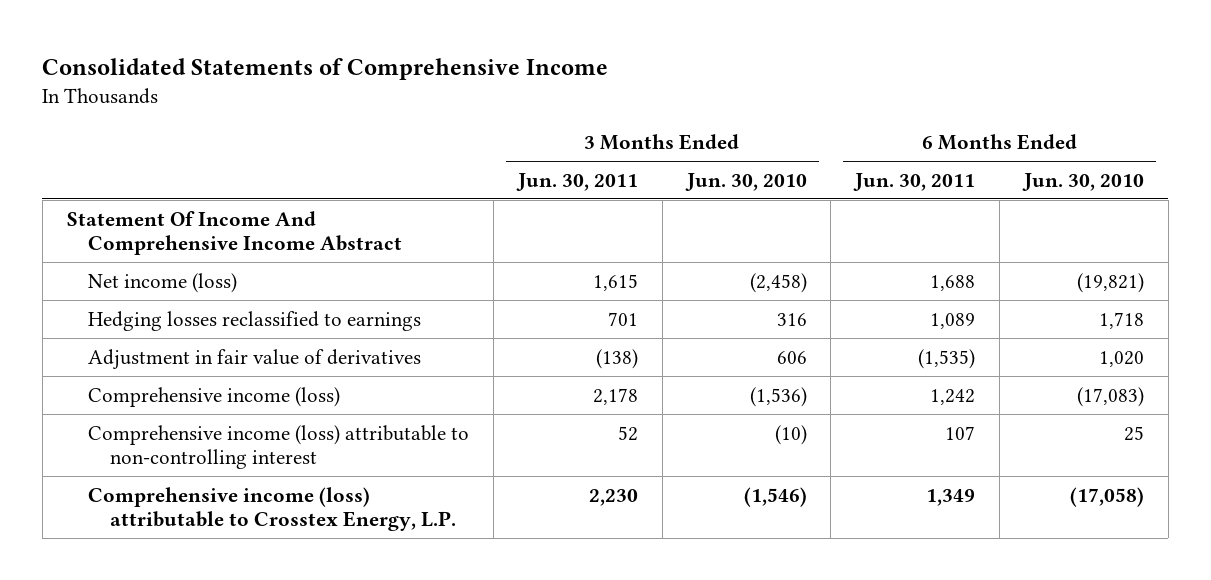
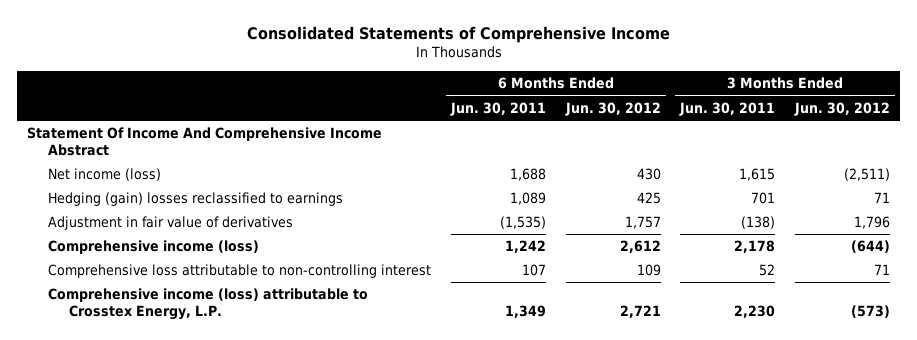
[684,172,807,191] Jun. 30, 2010 -> none
[1021,172,1144,191] Jun. 30, 2010 -> none
none -> [564,101,661,116] Jun. 30, 2012
none -> [793,101,890,116] Jun. 30, 2012
[88,310,422,331] Hedging losses reclassified to earnings -> [48,192,344,207] Hedging (gain) losses reclassified to earnings
[88,424,470,470] Comprehensive income (loss) attributable to non-controlling interest -> [48,264,432,279] Comprehensive loss attributable to non-controlling interest

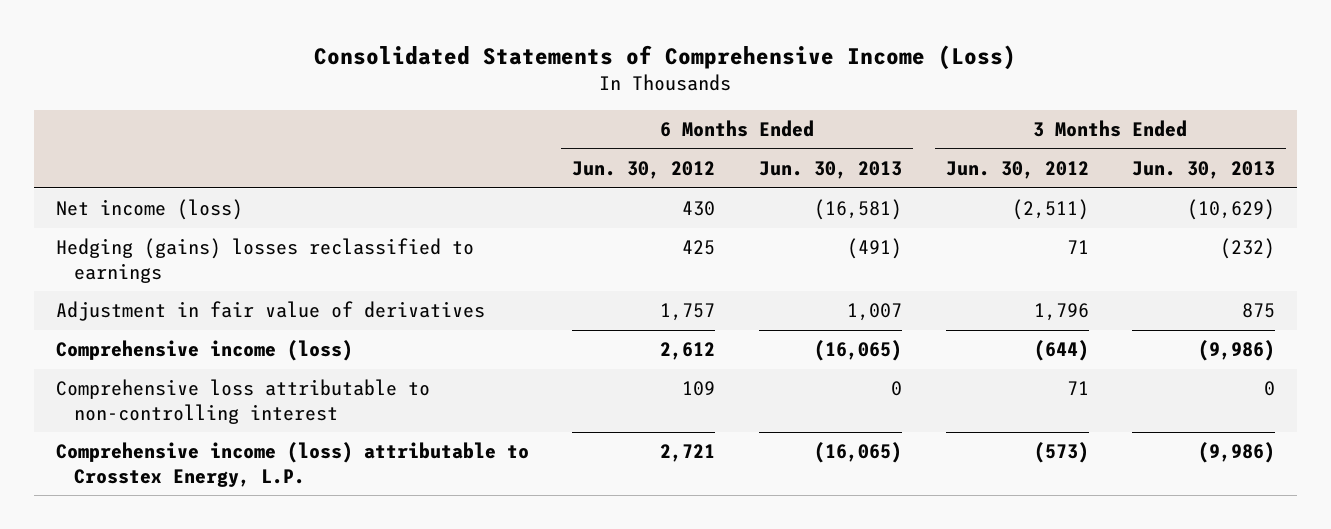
[246,25,670,43] Consolidated Statements of Comprehensive Income -> [314,45,1017,71] Consolidated Statements of Comprehensive Income (Loss)
[450,101,547,116] Jun. 30, 2011 -> none
[679,101,776,116] Jun. 30, 2011 -> none
none -> [758,160,902,179] Jun. 30, 2013
none -> [1132,160,1276,179] Jun. 30, 2013
[27,127,383,156] Statement Of Income And Comprehensive Income Abstract -> none
[48,192,344,207] Hedging (gain) losses reclassified to earnings -> [55,238,474,283] Hedging (gains) losses reclassified to earnings

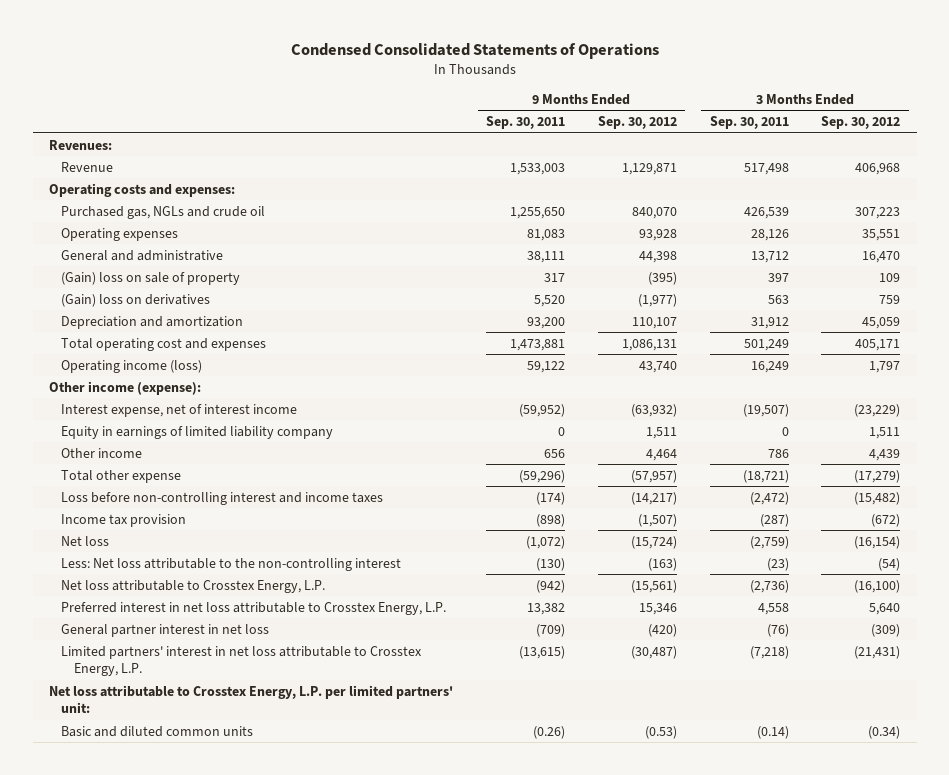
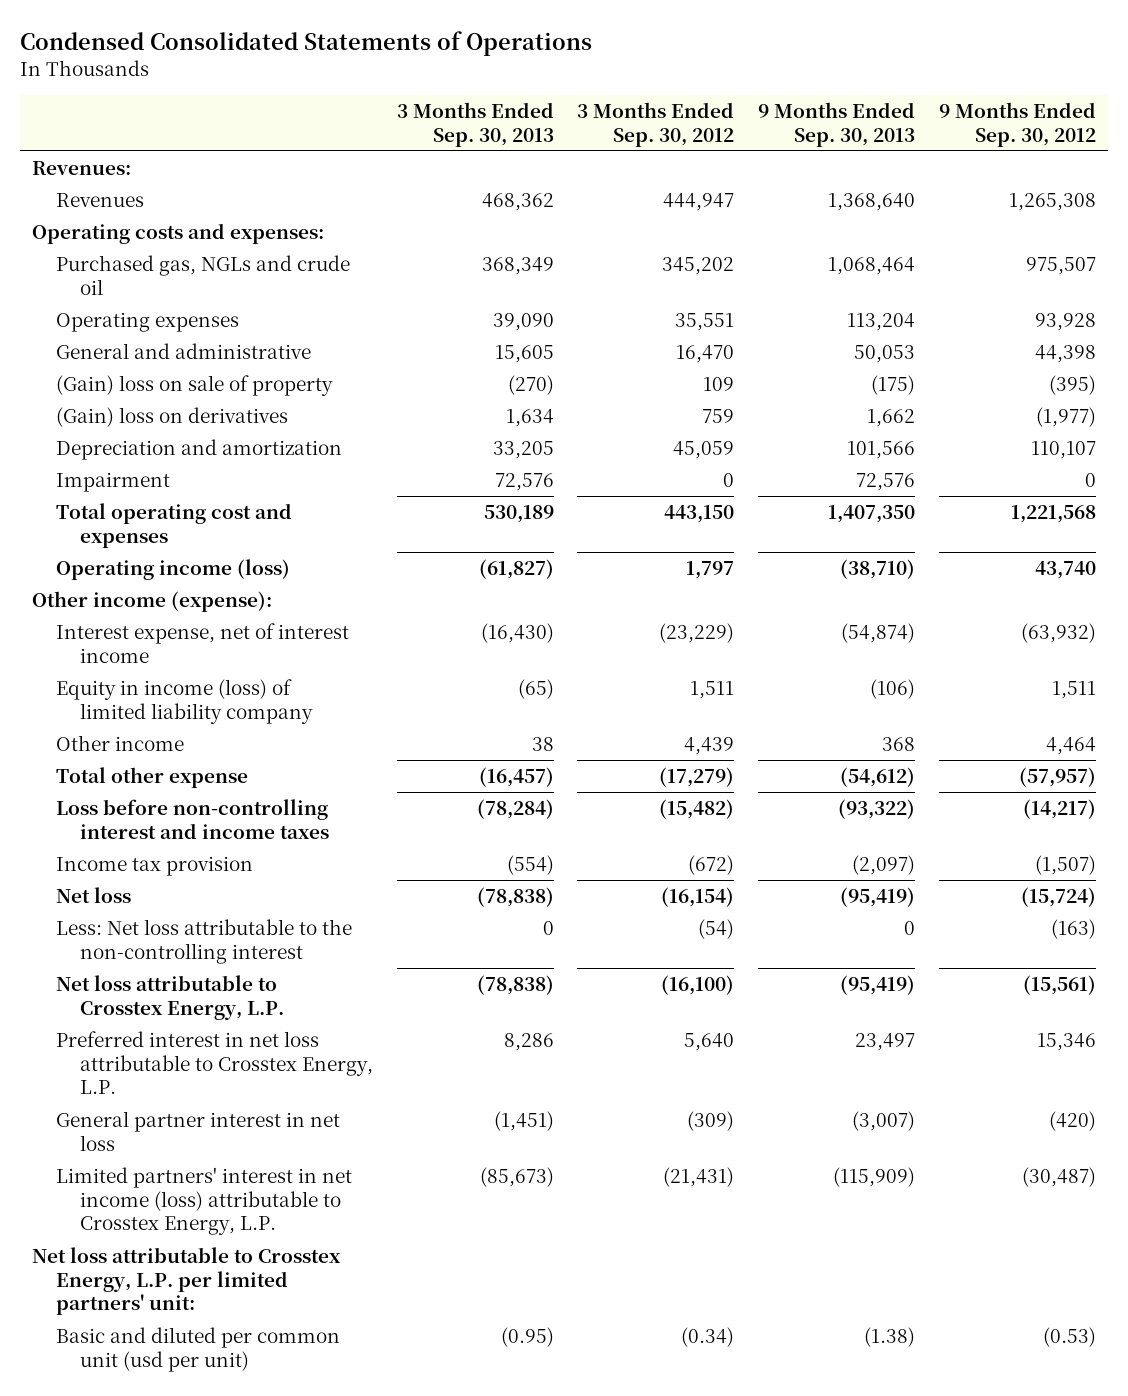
[485,116,565,130] Sep. 30, 2011 -> none
[709,116,789,130] Sep. 30, 2011 -> none
none -> [396,102,554,147] 3 Months Ended Sep. 30, 2013
none -> [758,102,916,147] 9 Months Ended Sep. 30, 2013
[61,161,114,172] Revenue -> none
none -> [55,193,144,208] Revenues
[631,206,677,219] 840,070 -> [1025,257,1096,276] 975,507
[855,206,901,219] 307,223 -> [662,257,735,276] 345,202
none -> [55,472,170,493] Impairment
[621,338,677,351] 1,086,131 -> [1010,505,1096,524] 1,221,568
[855,338,901,351] 405,171 -> [664,505,735,524] 443,150
[61,425,334,439] Equity in earnings of limited liability company -> [55,679,313,724] Equity in income (loss) of limited liability company
[61,645,423,677] Limited partners' interest in net loss attributable to Crosstex Energy, L.P. -> [55,1167,352,1236] Limited partners' interest in net income (loss) attributable to Crosstex Energy, L.P.
[61,725,254,737] Basic and diluted common units -> [55,1327,340,1372] Basic and diluted per common unit (usd per unit)

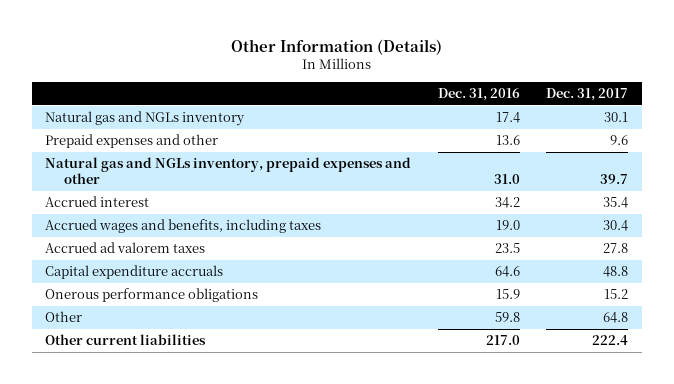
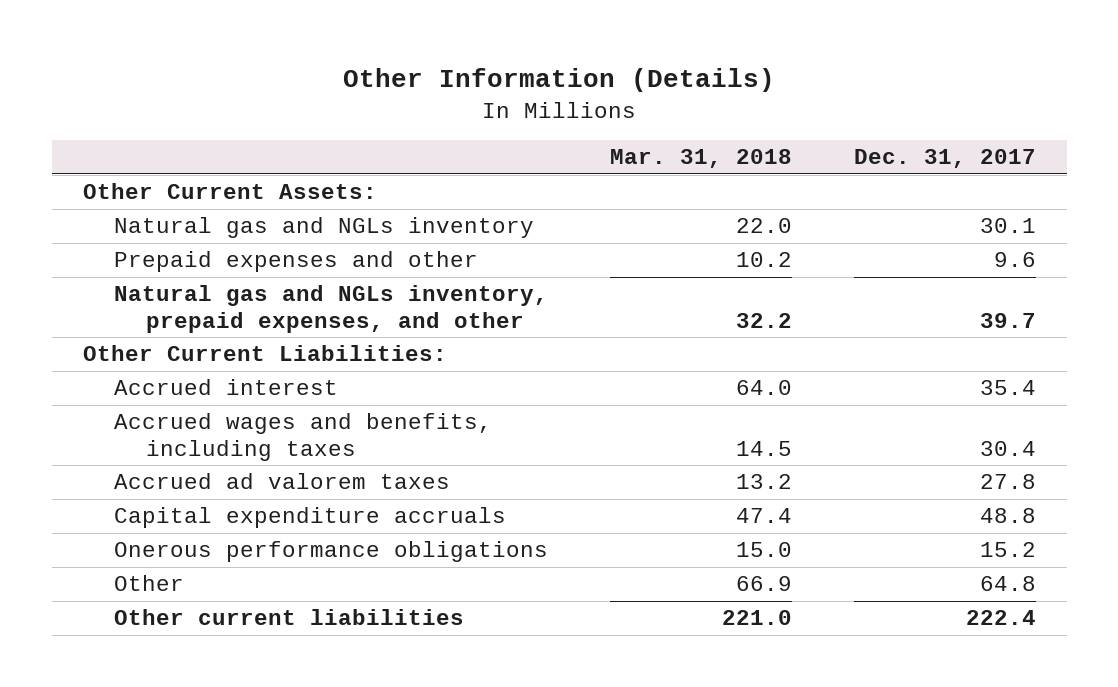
[437,87,520,101] Dec. 31, 2016 -> none
none -> [609,149,792,169] Mar. 31, 2018
none -> [82,183,377,200] Other Current Assets:
[45,157,412,185] Natural gas and NGLs inventory, prepaid expenses and other -> [114,285,549,333] Natural gas and NGLs inventory, prepaid expenses, and other
none -> [82,345,447,362] Other Current Liabilities:

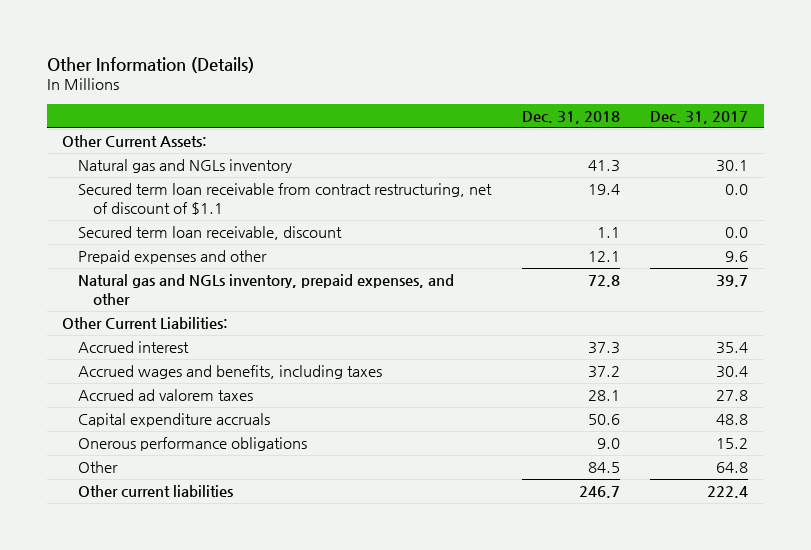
[609,149,792,169] Mar. 31, 2018 -> none
none -> [521,110,620,124] Dec. 31, 2018
none -> [77,183,492,215] Secured term loan receivable from contract restructuring, net of discount of $1.1
none -> [77,226,342,241] Secured term loan receivable, discount

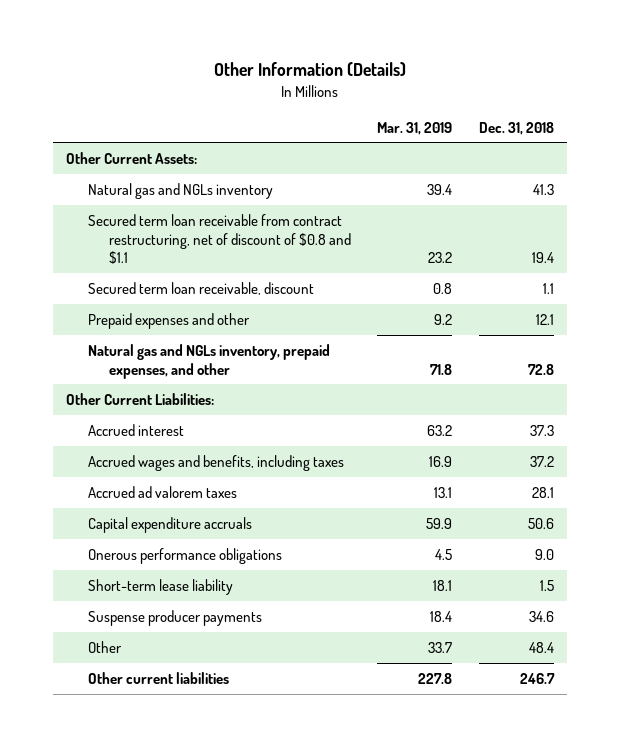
[650,110,749,124] Dec. 31, 2017 -> none
none -> [377,121,453,135] Mar. 31, 2019
[77,183,492,215] Secured term loan receivable from contract restructuring, net of discount of $1.1 -> [87,213,352,265] Secured term loan receivable from contract restructuring, net of discount of $0.8 and $1.1
none -> [87,578,233,595] Short-term lease liability
none -> [87,609,262,626] Suspense producer payments
[587,462,620,474] 84.5 -> [528,641,554,653] 48.4

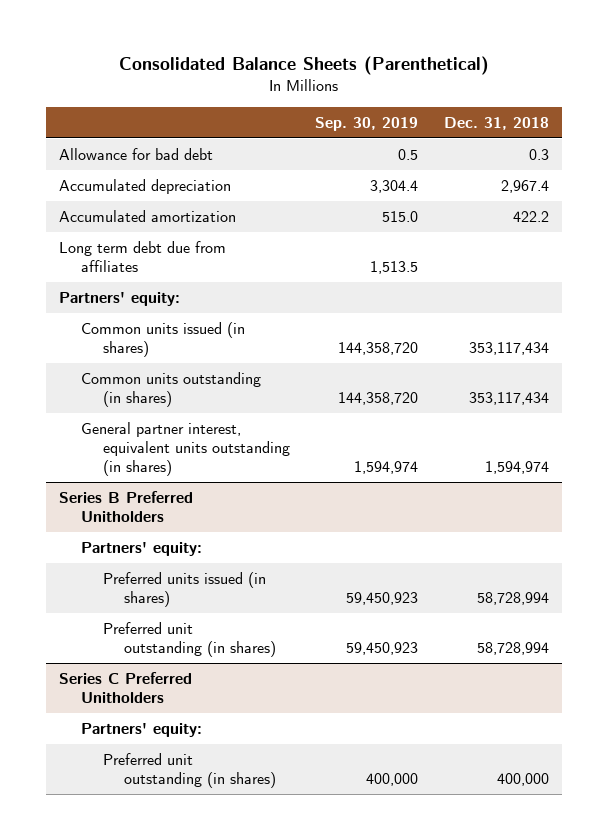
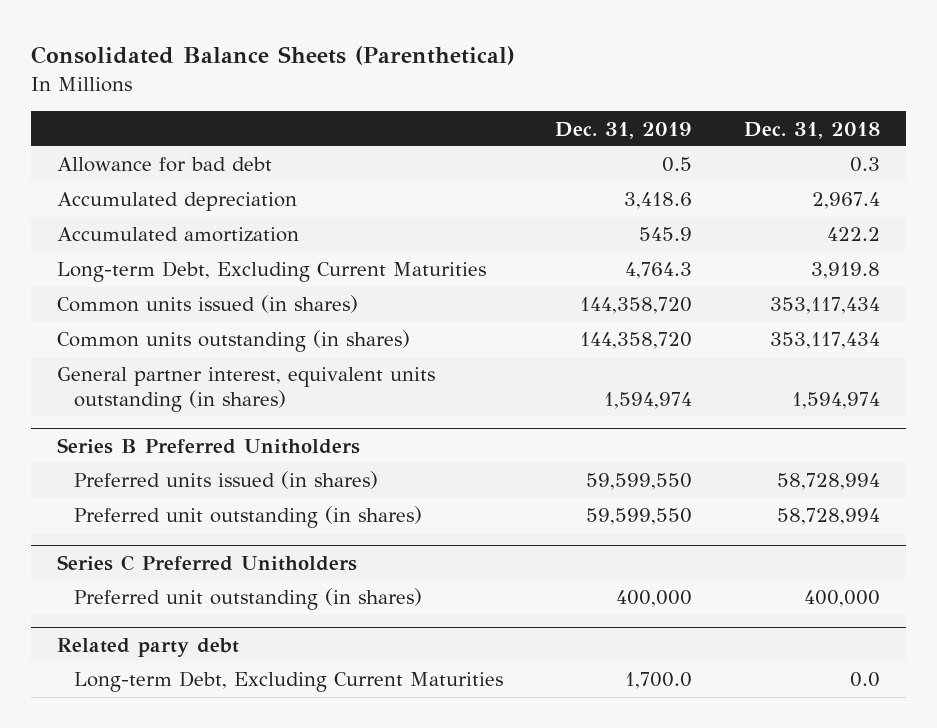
[315,116,419,131] Sep. 30, 2019 -> none
none -> [554,121,692,139] Dec. 31, 2019
[59,240,227,272] Long term debt due from affiliates -> none
[59,291,181,306] Partners' equity: -> none
none -> [57,261,487,283] Long-term Debt, Excluding Current Maturities
[80,541,202,556] Partners' equity: -> none
[80,722,202,737] Partners' equity: -> none
none -> [57,637,240,657] Related party debt
none -> [73,671,503,693] Long-term Debt, Excluding Current Maturities

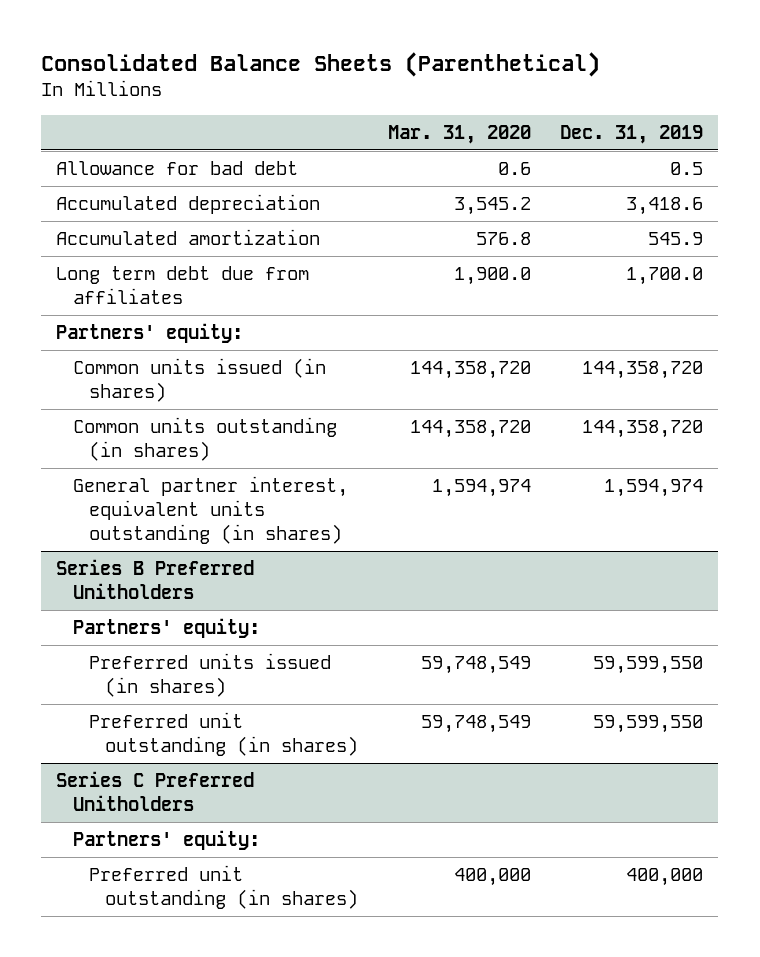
[743,121,880,139] Dec. 31, 2018 -> none
none -> [387,124,531,144] Mar. 31, 2020
[57,261,487,283] Long-term Debt, Excluding Current Maturities -> none
none -> [56,266,310,305] Long term debt due from affiliates
none -> [56,323,244,344] Partners' equity:
none -> [72,618,260,639] Partners' equity:
none -> [72,830,260,851] Partners' equity:
[57,637,240,657] Related party debt -> none
[73,671,503,693] Long-term Debt, Excluding Current Maturities -> none

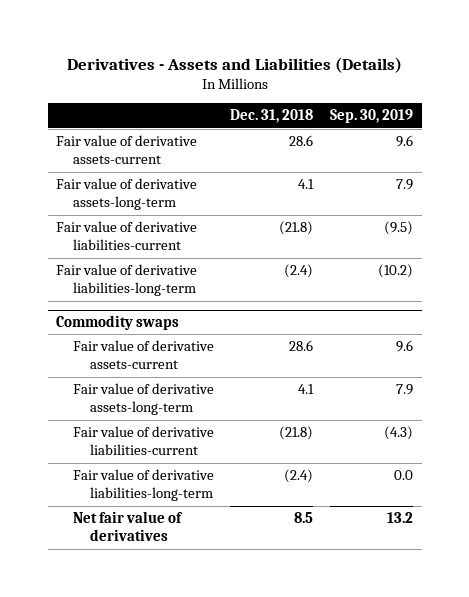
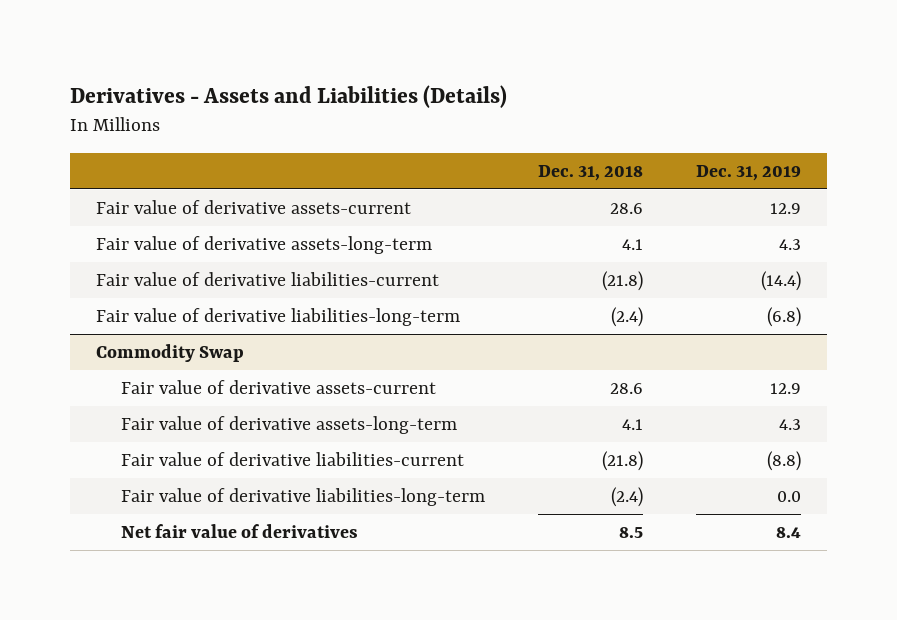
[330,109,414,124] Sep. 30, 2019 -> none
none -> [695,164,801,181] Dec. 31, 2019
[55,315,179,331] Commodity swaps -> [96,344,245,363] Commodity Swap

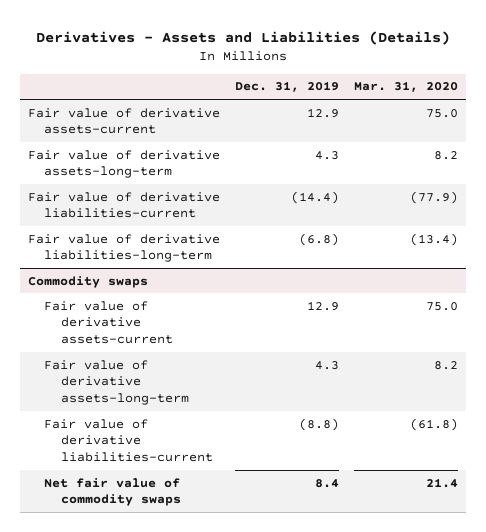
[538,164,644,181] Dec. 31, 2018 -> none
none -> [354,81,459,93] Mar. 31, 2020
[96,344,245,363] Commodity Swap -> [27,275,148,288] Commodity swaps
[121,488,486,507] Fair value of derivative liabilities-long-term -> none
[121,524,359,539] Net fair value of derivatives -> [44,477,181,507] Net fair value of commodity swaps

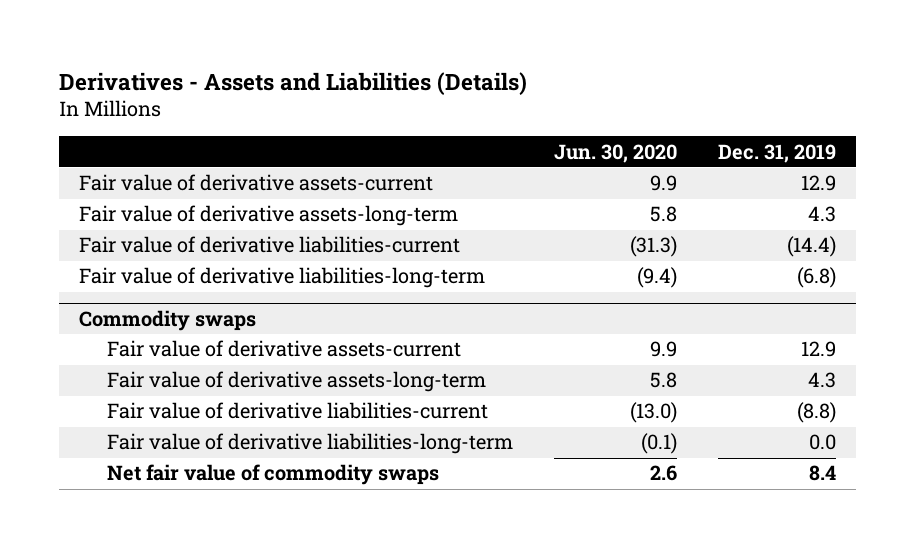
[354,81,459,93] Mar. 31, 2020 -> none
none -> [553,143,677,163] Jun. 30, 2020
none -> [107,433,514,455] Fair value of derivative liabilities-long-term

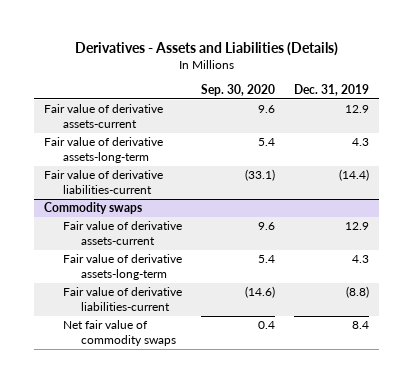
[553,143,677,163] Jun. 30, 2020 -> none
none -> [200,84,275,97] Sep. 30, 2020
[79,267,486,289] Fair value of derivative liabilities-long-term -> none
[107,433,514,455] Fair value of derivative liabilities-long-term -> none

